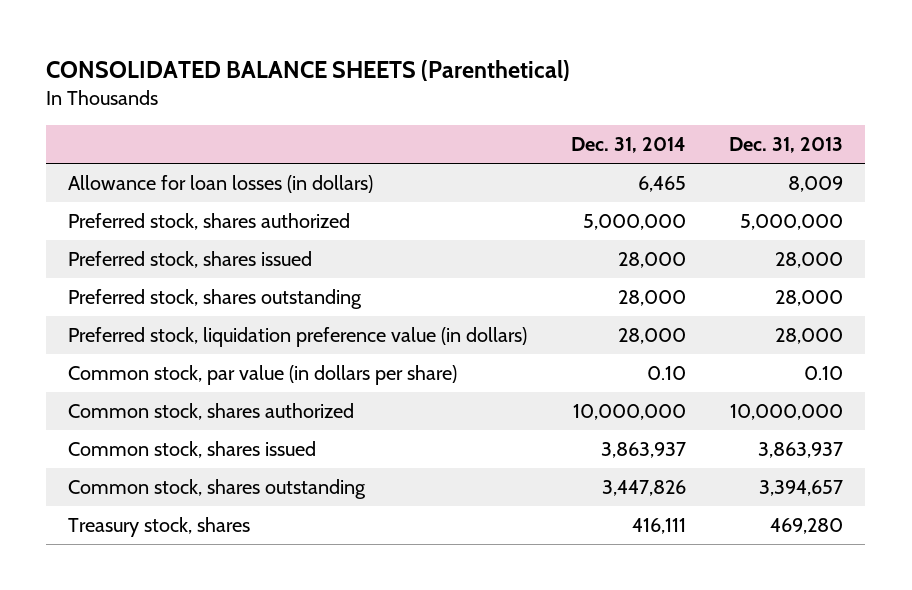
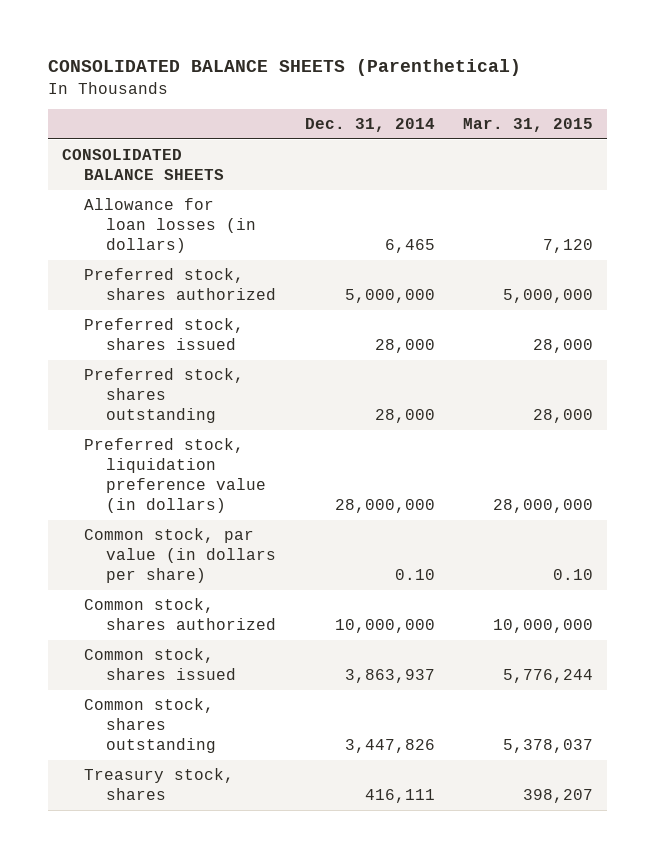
[729,137,844,154] Dec. 31, 2013 -> none
none -> [463,118,594,133] Mar. 31, 2015
none -> [62,148,225,181] CONSOLIDATED BALANCE SHEETS
[617,327,686,344] 28,000 -> [334,499,435,514] 28,000,000

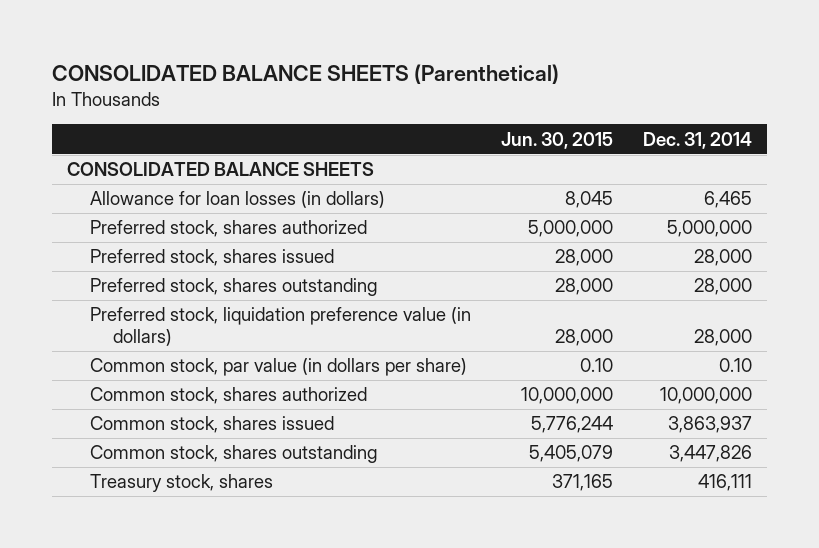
[463,118,594,133] Mar. 31, 2015 -> none
none -> [500,131,613,149] Jun. 30, 2015
[334,499,435,514] 28,000,000 -> [694,329,753,347] 28,000

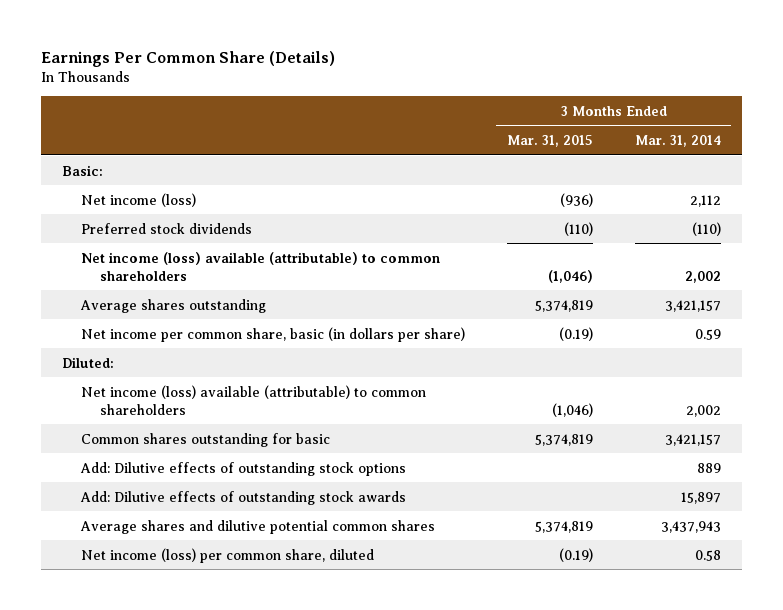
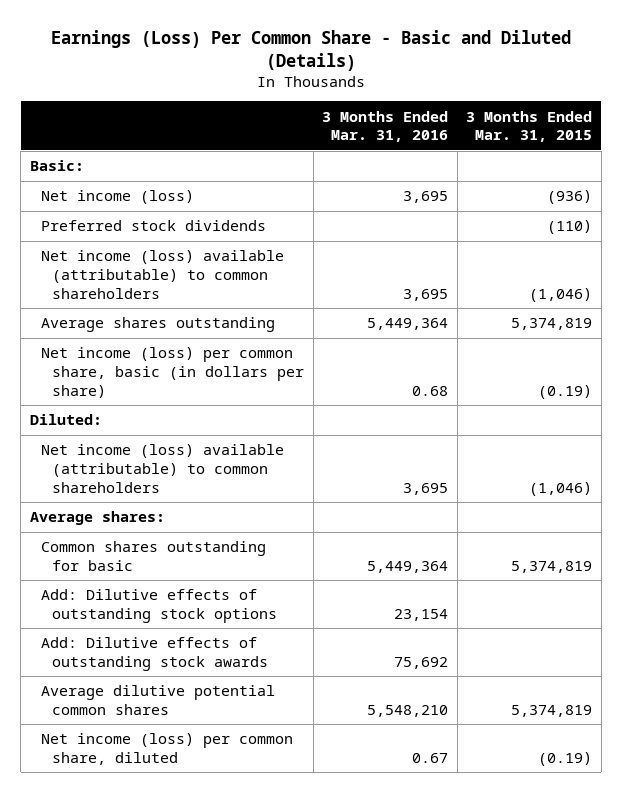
[41,50,336,67] Earnings Per Common Share (Details) -> [51,29,572,71] Earnings (Loss) Per Common Share - Basic and Diluted (Details)
[634,134,721,147] Mar. 31, 2014 -> none
none -> [322,110,449,143] 3 Months Ended Mar. 31, 2016
[80,326,465,342] Net income per common share, basic (in dollars per share) -> [40,347,305,398] Net income (loss) per common share, basic (in dollars per share)
none -> [29,511,165,526] Average shares:
[79,519,435,534] Average shares and dilutive potential common shares -> [40,685,275,715] Average dilutive potential common shares

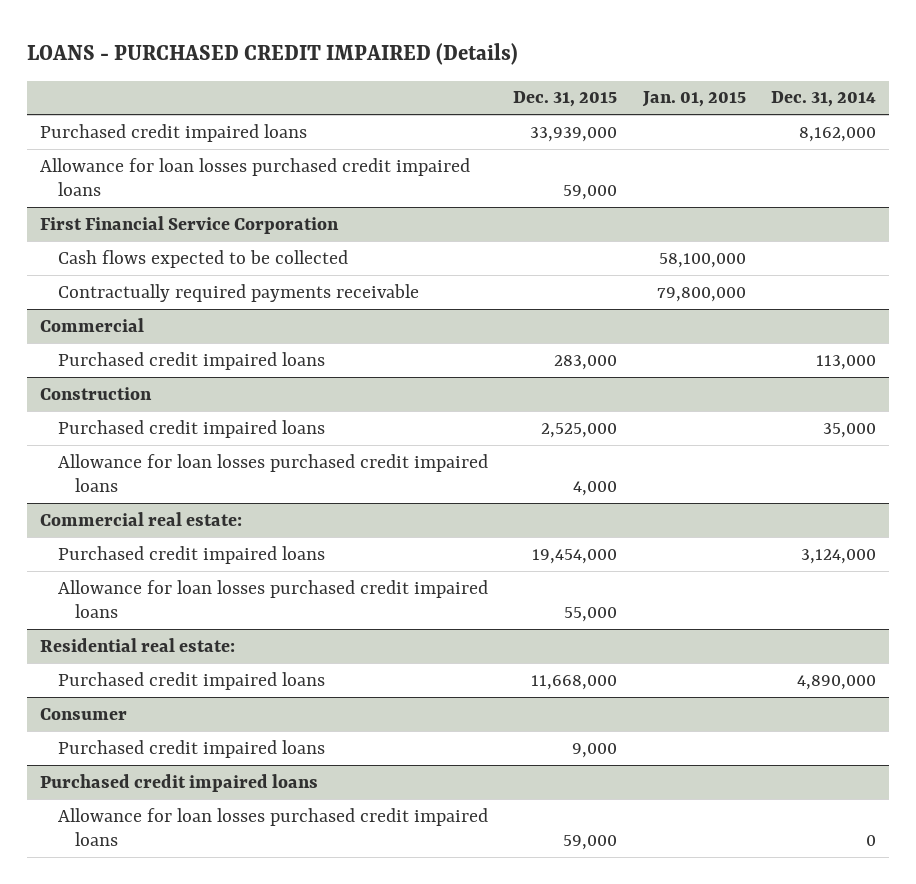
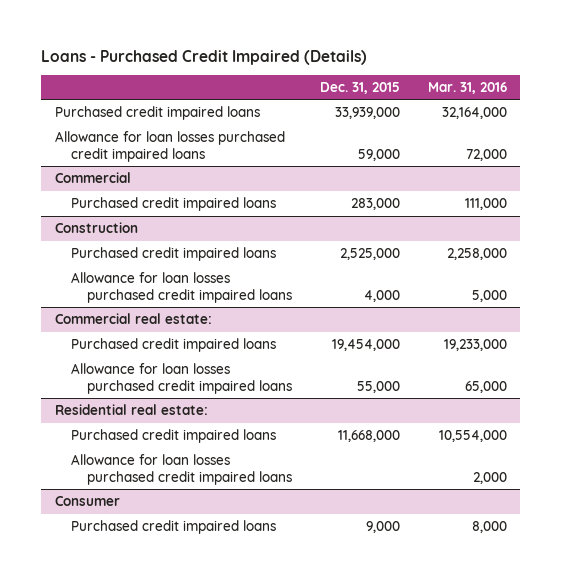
[26,42,518,65] LOANS - PURCHASED CREDIT IMPAIRED (Details) -> [40,49,367,65] Loans - Purchased Credit Impaired (Details)
[641,91,746,108] Jan. 01, 2015 -> none
[771,91,877,108] Dec. 31, 2014 -> none
none -> [427,81,507,94] Mar. 31, 2016
[39,215,339,234] First Financial Service Corporation -> none
[57,249,348,268] Cash flows expected to be collected -> none
[57,283,419,302] Contractually required payments receivable -> none
none -> [70,454,293,485] Allowance for loan losses purchased credit impaired loans
[39,773,318,792] Purchased credit impaired loans -> none
[57,807,488,847] Allowance for loan losses purchased credit impaired loans -> none

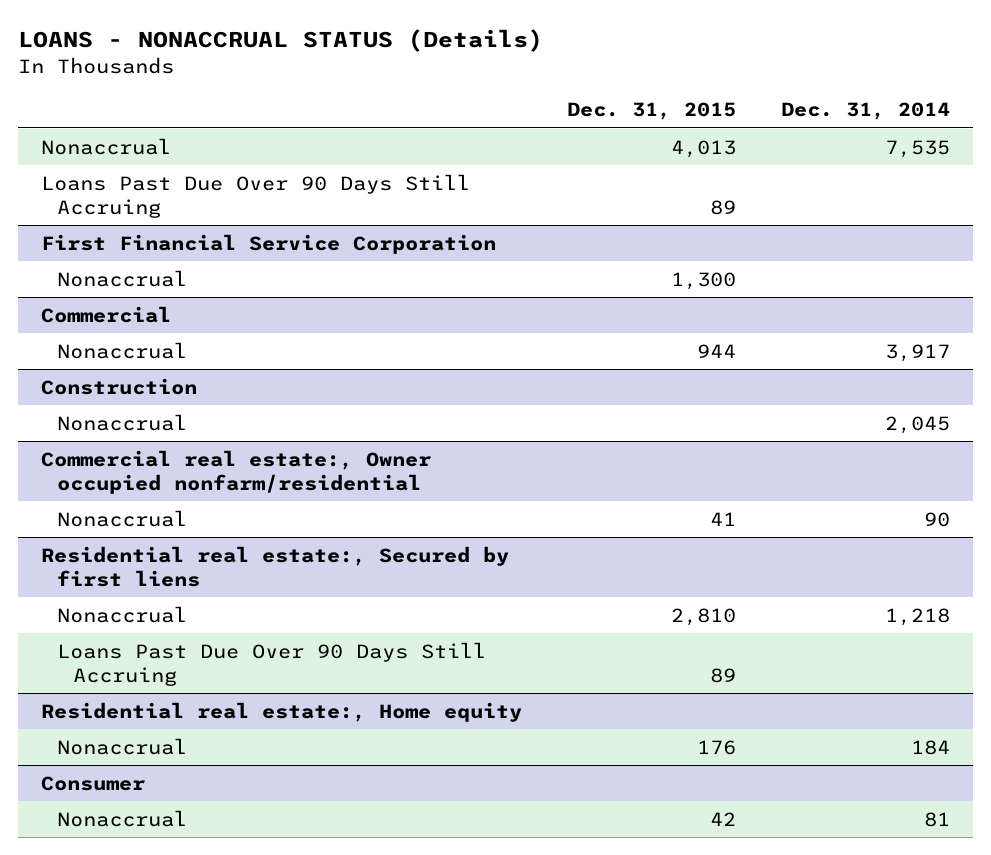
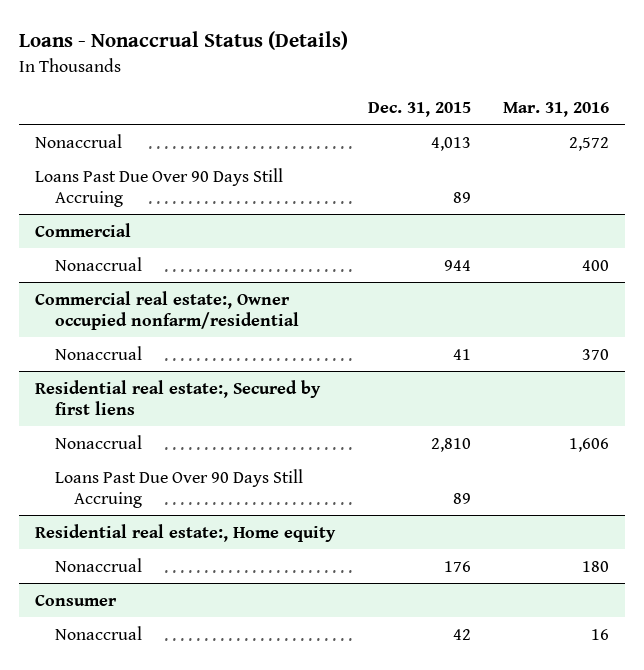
[17,29,543,53] LOANS - NONACCRUAL STATUS (Details) -> [19,31,349,51] Loans - Nonaccrual Status (Details)
[781,102,951,121] Dec. 31, 2014 -> none
none -> [502,101,609,117] Mar. 31, 2016
[40,233,496,254] First Financial Service Corporation -> none
[56,269,187,287] Nonaccrual -> none
[40,377,197,395] Construction -> none
[56,413,187,431] Nonaccrual -> none

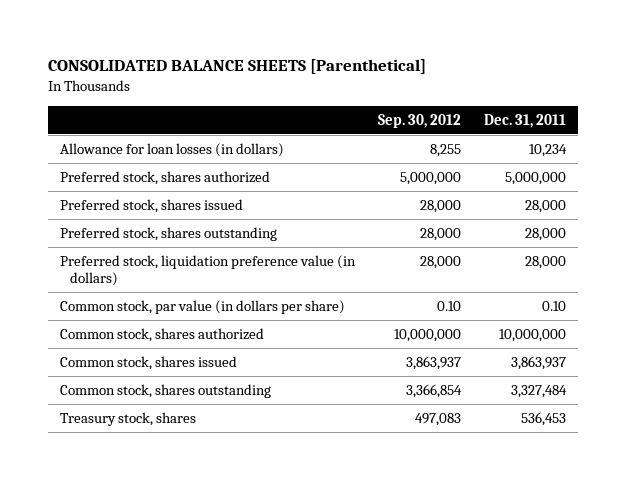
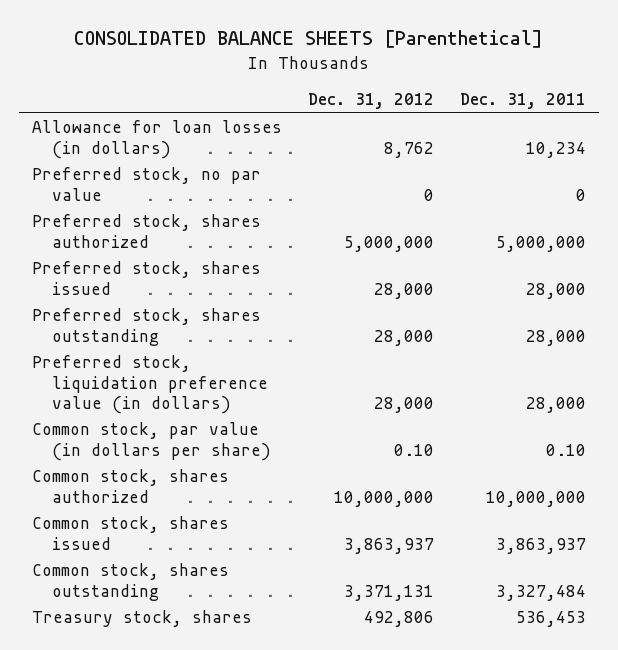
[378,113,462,128] Sep. 30, 2012 -> none
none -> [307,93,434,110] Dec. 31, 2012
none -> [31,167,261,201] Preferred stock, no par value

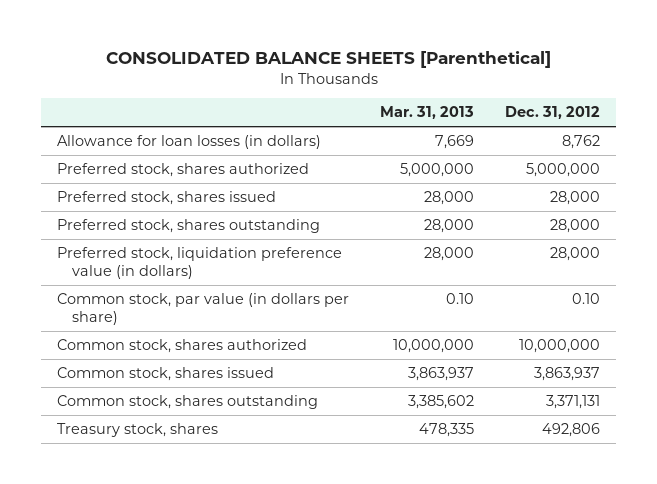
[459,93,586,110] Dec. 31, 2011 -> none
none -> [380,106,475,120] Mar. 31, 2013
[31,167,261,201] Preferred stock, no par value -> none

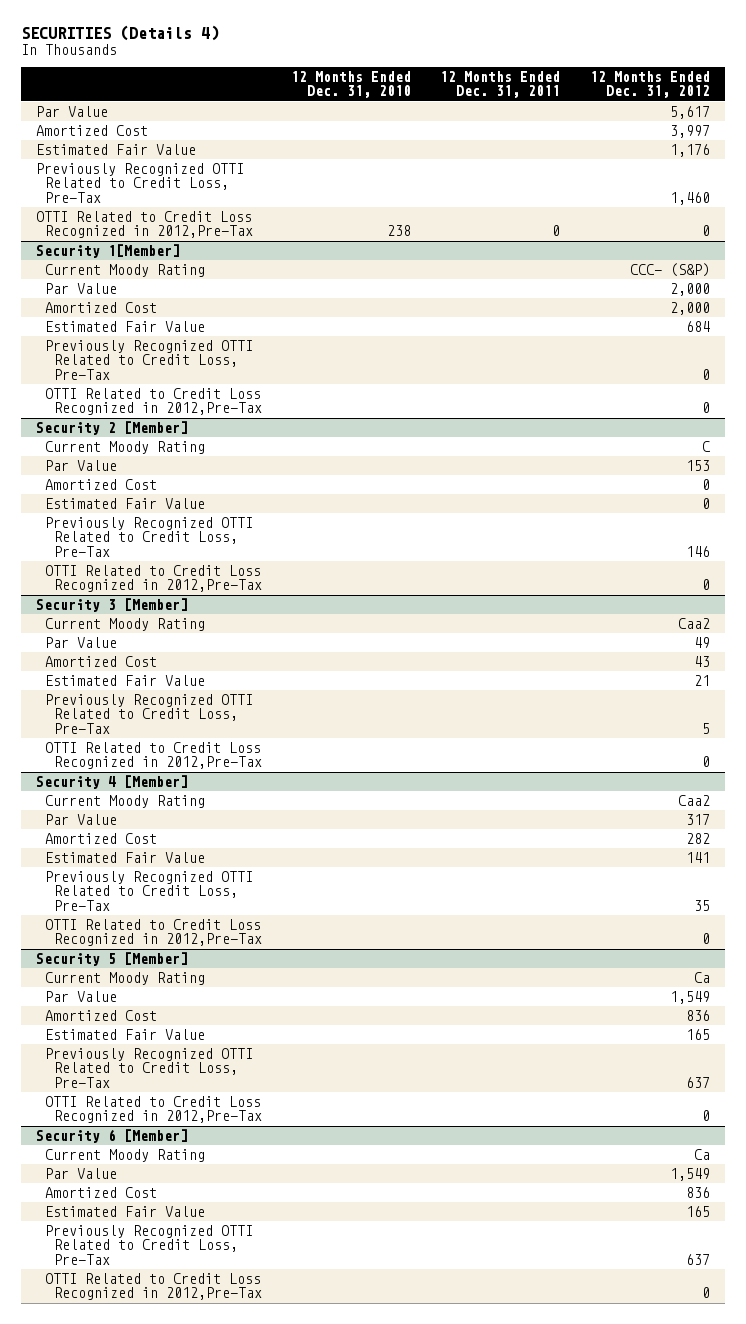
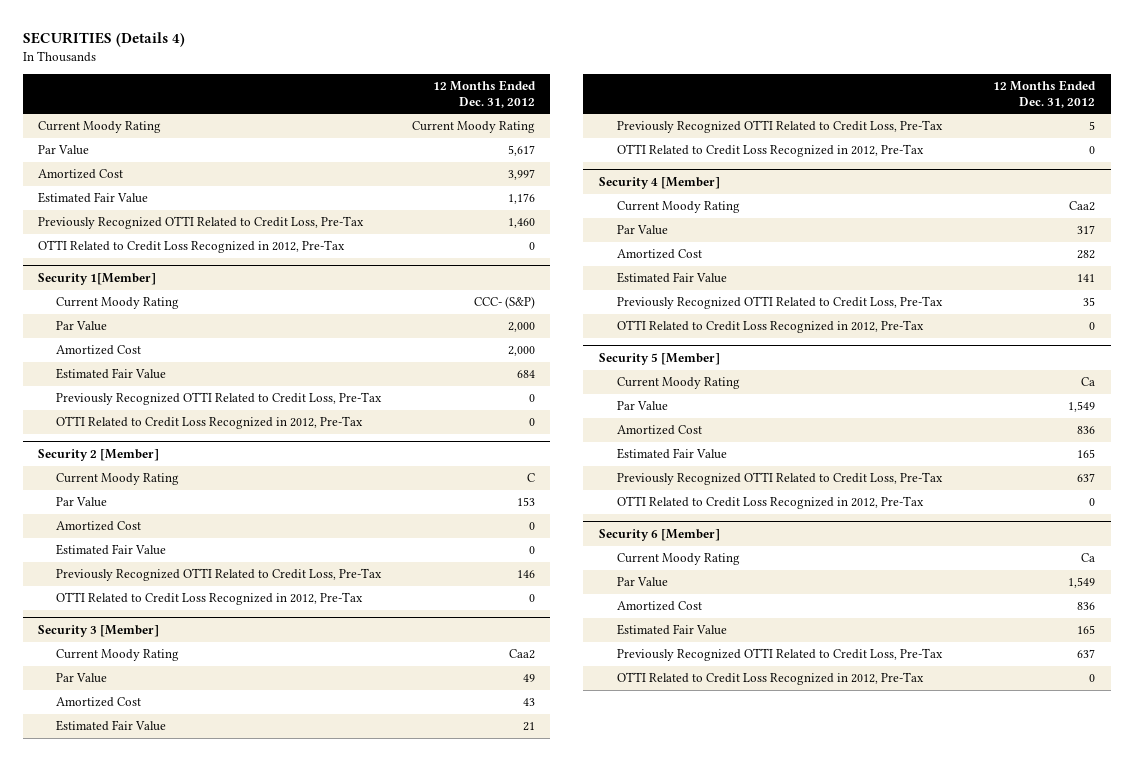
[291,70,412,99] 12 Months Ended Dec. 31, 2010 -> none
[440,70,561,99] 12 Months Ended Dec. 31, 2011 -> none
none -> [38,121,162,134] Current Moody Rating
[36,211,253,239] OTTI Related to Credit Loss Recognized in 2012,Pre-Tax -> [38,240,346,254] OTTI Related to Credit Loss Recognized in 2012, Pre-Tax
[44,388,262,416] OTTI Related to Credit Loss Recognized in 2012,Pre-Tax -> [56,416,364,430] OTTI Related to Credit Loss Recognized in 2012, Pre-Tax
[44,565,262,593] OTTI Related to Credit Loss Recognized in 2012,Pre-Tax -> [56,592,364,606] OTTI Related to Credit Loss Recognized in 2012, Pre-Tax
[44,742,262,770] OTTI Related to Credit Loss Recognized in 2012,Pre-Tax -> [616,144,924,158] OTTI Related to Credit Loss Recognized in 2012, Pre-Tax
[44,919,262,947] OTTI Related to Credit Loss Recognized in 2012,Pre-Tax -> [616,320,924,334] OTTI Related to Credit Loss Recognized in 2012, Pre-Tax
[44,1096,262,1124] OTTI Related to Credit Loss Recognized in 2012,Pre-Tax -> [616,496,924,510] OTTI Related to Credit Loss Recognized in 2012, Pre-Tax
[44,1273,262,1301] OTTI Related to Credit Loss Recognized in 2012,Pre-Tax -> [616,672,924,686] OTTI Related to Credit Loss Recognized in 2012, Pre-Tax

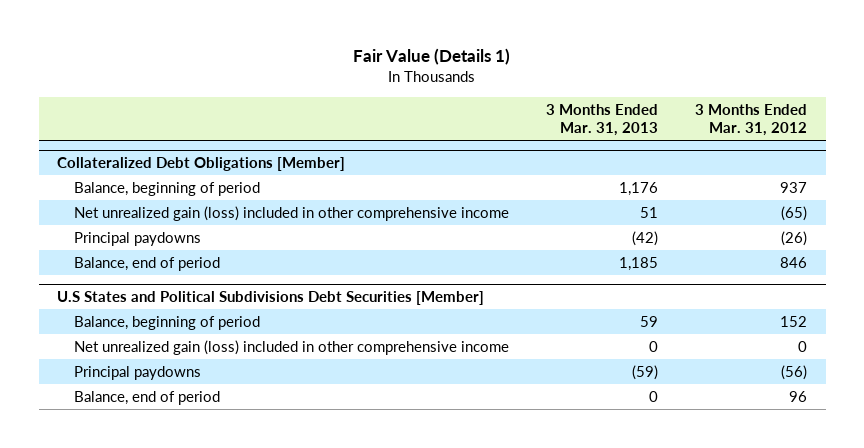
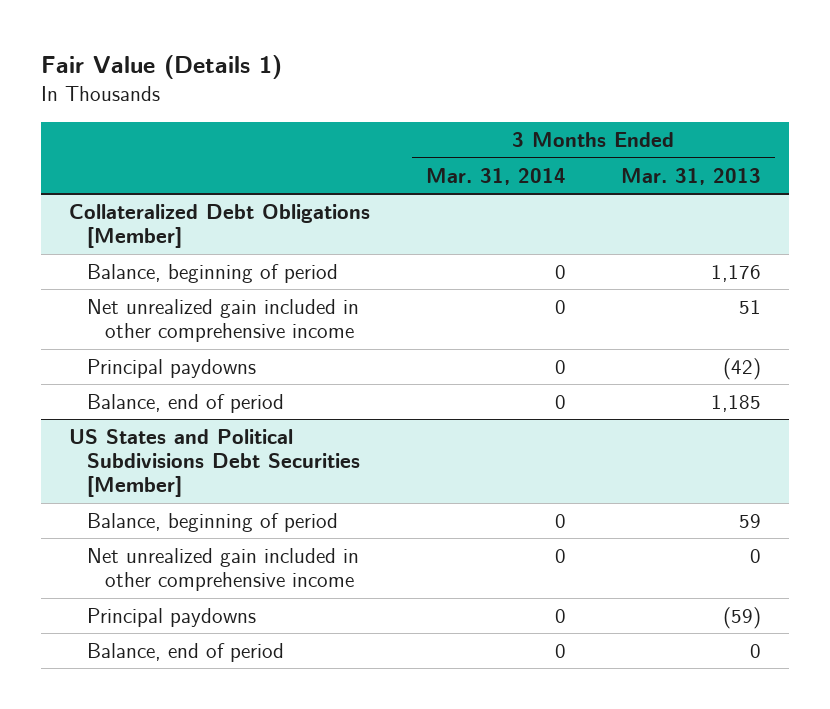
[694,103,807,136] 3 Months Ended Mar. 31, 2012 -> none
none -> [425,167,566,185] Mar. 31, 2014
[73,205,509,221] Net unrealized gain (loss) included in other comprehensive income -> [86,299,359,343] Net unrealized gain included in other comprehensive income
[57,290,485,305] U.S States and Political Subdivisions Debt Securities [Member] -> [68,429,360,498] US States and Political Subdivisions Debt Securities [Member]
[73,339,509,355] Net unrealized gain (loss) included in other comprehensive income -> [86,548,359,592] Net unrealized gain included in other comprehensive income

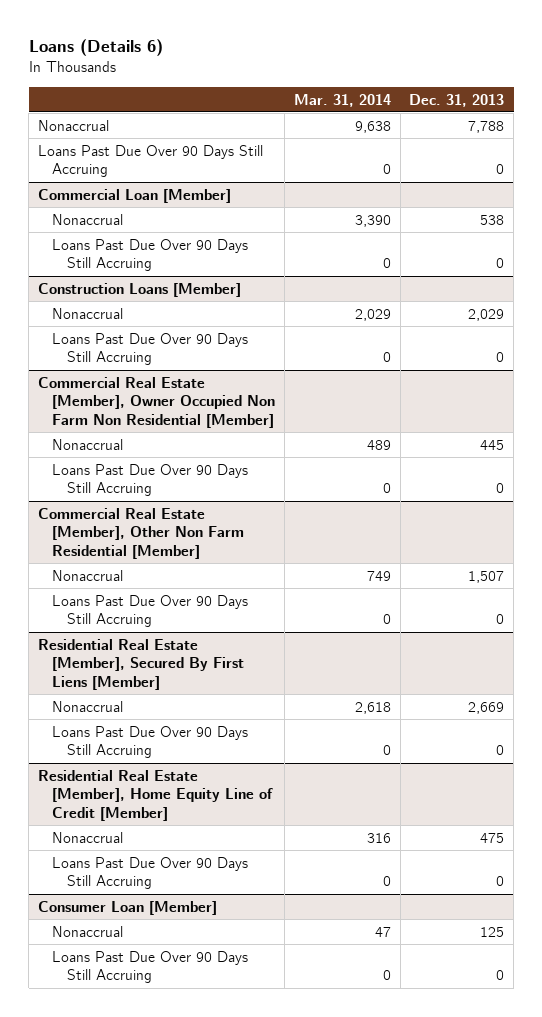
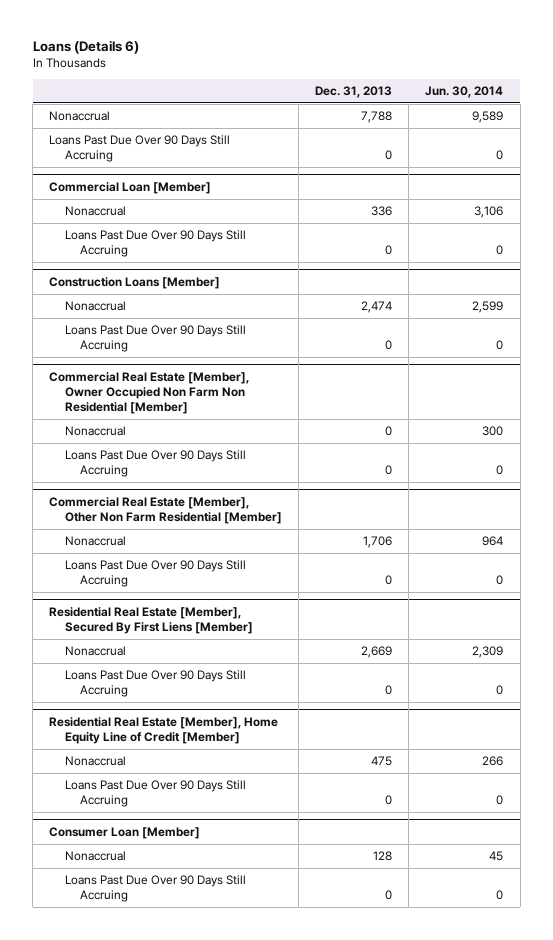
[293,93,391,107] Mar. 31, 2014 -> none
none -> [425,86,504,99] Jun. 30, 2014
[480,214,505,225] 538 -> [371,206,393,217] 336
[468,308,505,321] 2,029 -> [361,301,393,314] 2,474
[480,439,505,450] 445 -> [385,426,393,437] 0
[468,570,505,583] 1,507 -> [363,536,393,549] 1,706
[480,926,505,937] 125 -> [373,851,393,862] 128

